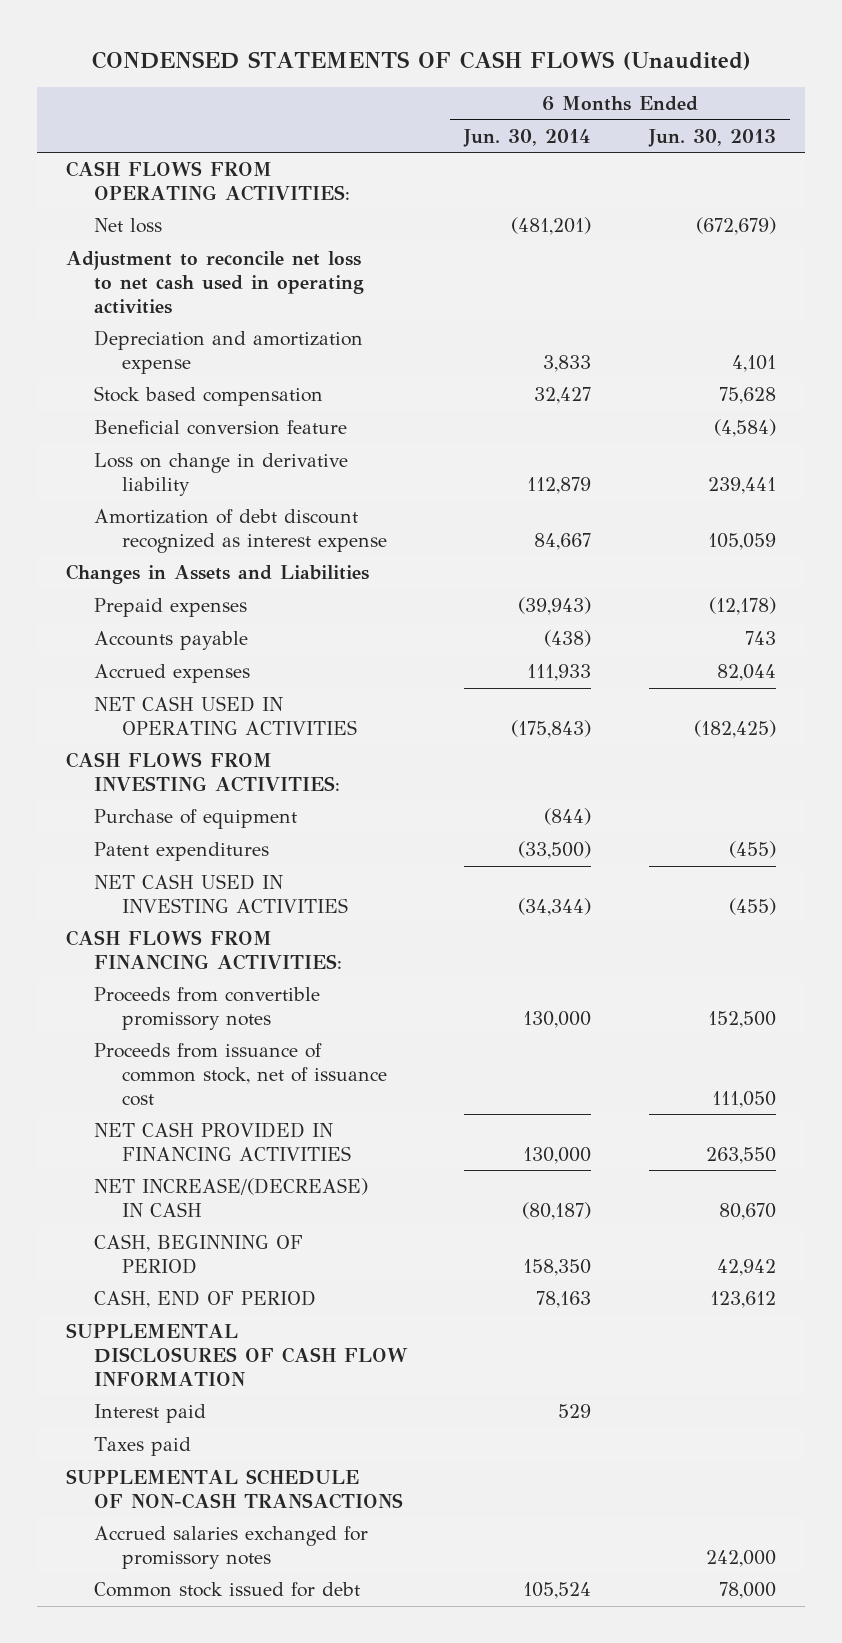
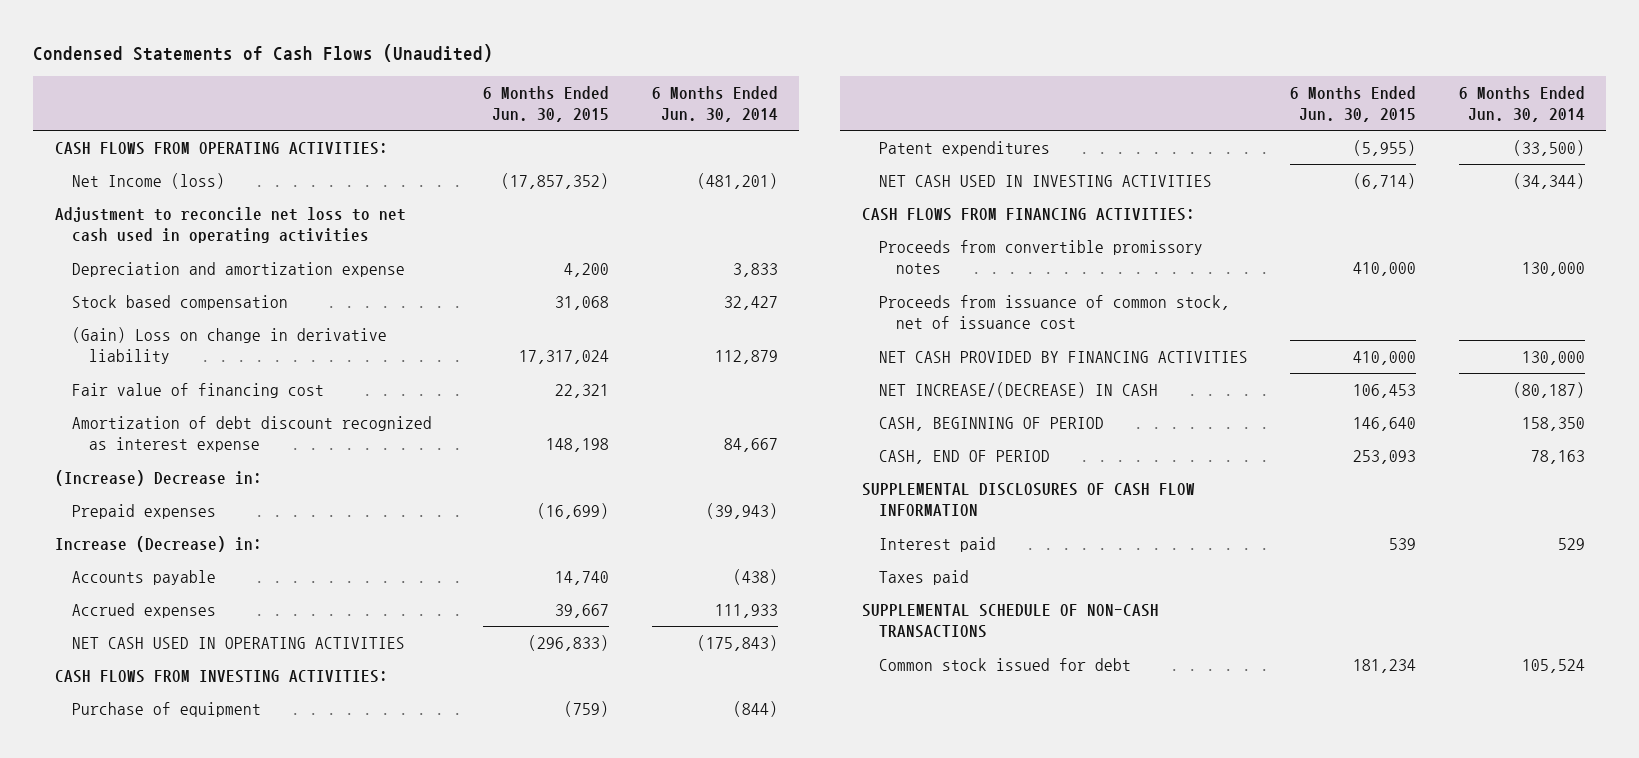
[91,50,751,70] CONDENSED STATEMENTS OF CASH FLOWS (Unaudited) -> [33,44,494,63] Condensed Statements of Cash Flows (Unaudited)
[647,128,776,147] Jun. 30, 2013 -> none
none -> [483,85,610,122] 6 Months Ended Jun. 30, 2015
[94,218,163,234] Net loss -> [71,173,225,190] Net Income (loss)
[94,420,348,436] Beneficial conversion feature -> none
[94,453,349,496] Loss on change in derivative liability -> [71,327,387,365] (Gain) Loss on change in derivative liability
none -> [71,383,324,399] Fair value of financing cost
[65,564,369,585] Changes in Assets and Liabilities -> none
none -> [54,470,262,487] (Increase) Decrease in:
none -> [54,536,262,553] Increase (Decrease) in:
[94,1122,352,1161] NET CASH PROVIDED IN FINANCING ACTIVITIES -> [878,351,1248,364] NET CASH PROVIDED BY FINANCING ACTIVITIES
[94,1526,369,1569] Accrued salaries exchanged for promissory notes -> none

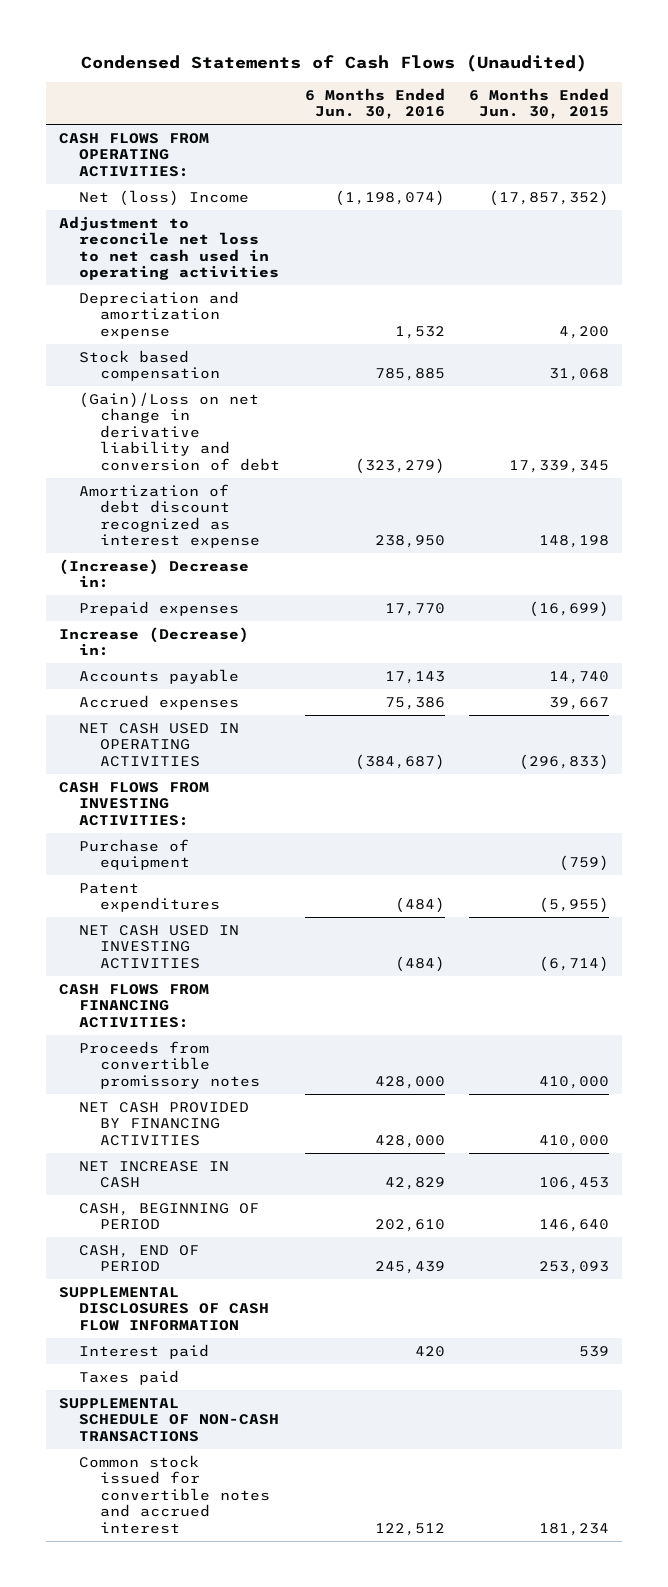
[651,85,778,122] 6 Months Ended Jun. 30, 2014 -> none
none -> [304,87,445,120] 6 Months Ended Jun. 30, 2016
[71,173,225,190] Net Income (loss) -> [79,189,250,206] Net (loss) Income
[71,383,324,399] Fair value of financing cost -> none
[71,327,387,365] (Gain) Loss on change in derivative liability -> [79,391,280,471] (Gain)/Loss on net change in derivative liability and conversion of debt
[519,350,610,365] 17,317,024 -> [509,459,610,473] 17,339,345
[878,295,1230,330] Proceeds from issuance of common stock, net of issuance cost -> none
[878,382,1158,399] NET INCREASE/(DECREASE) IN CASH -> [79,1160,230,1189] NET INCREASE IN CASH
[878,658,1131,672] Common stock issued for debt -> [79,1454,270,1534] Common stock issued for convertible notes and accrued interest

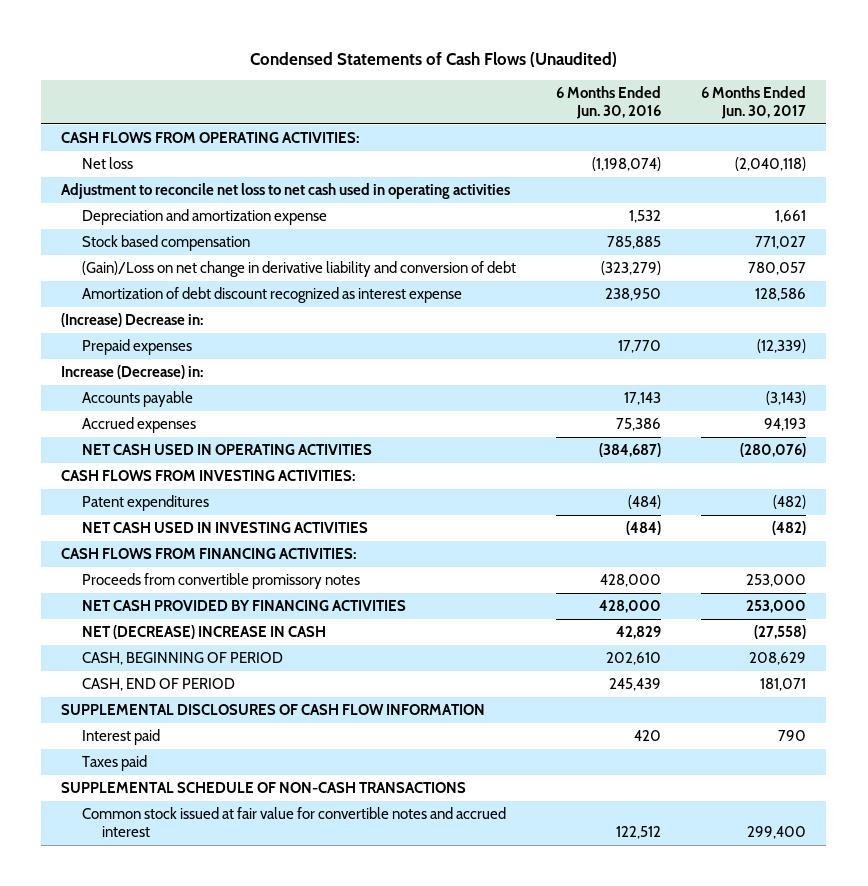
[469,87,610,120] 6 Months Ended Jun. 30, 2015 -> none
none -> [701,85,807,119] 6 Months Ended Jun. 30, 2017
[79,189,250,206] Net (loss) Income -> [81,157,133,170] Net loss
[79,838,190,871] Purchase of equipment -> none
[79,1160,230,1189] NET INCREASE IN CASH -> [81,625,326,640] NET (DECREASE) INCREASE IN CASH
[79,1454,270,1534] Common stock issued for convertible notes and accrued interest -> [81,807,506,838] Common stock issued at fair value for convertible notes and accrued interest

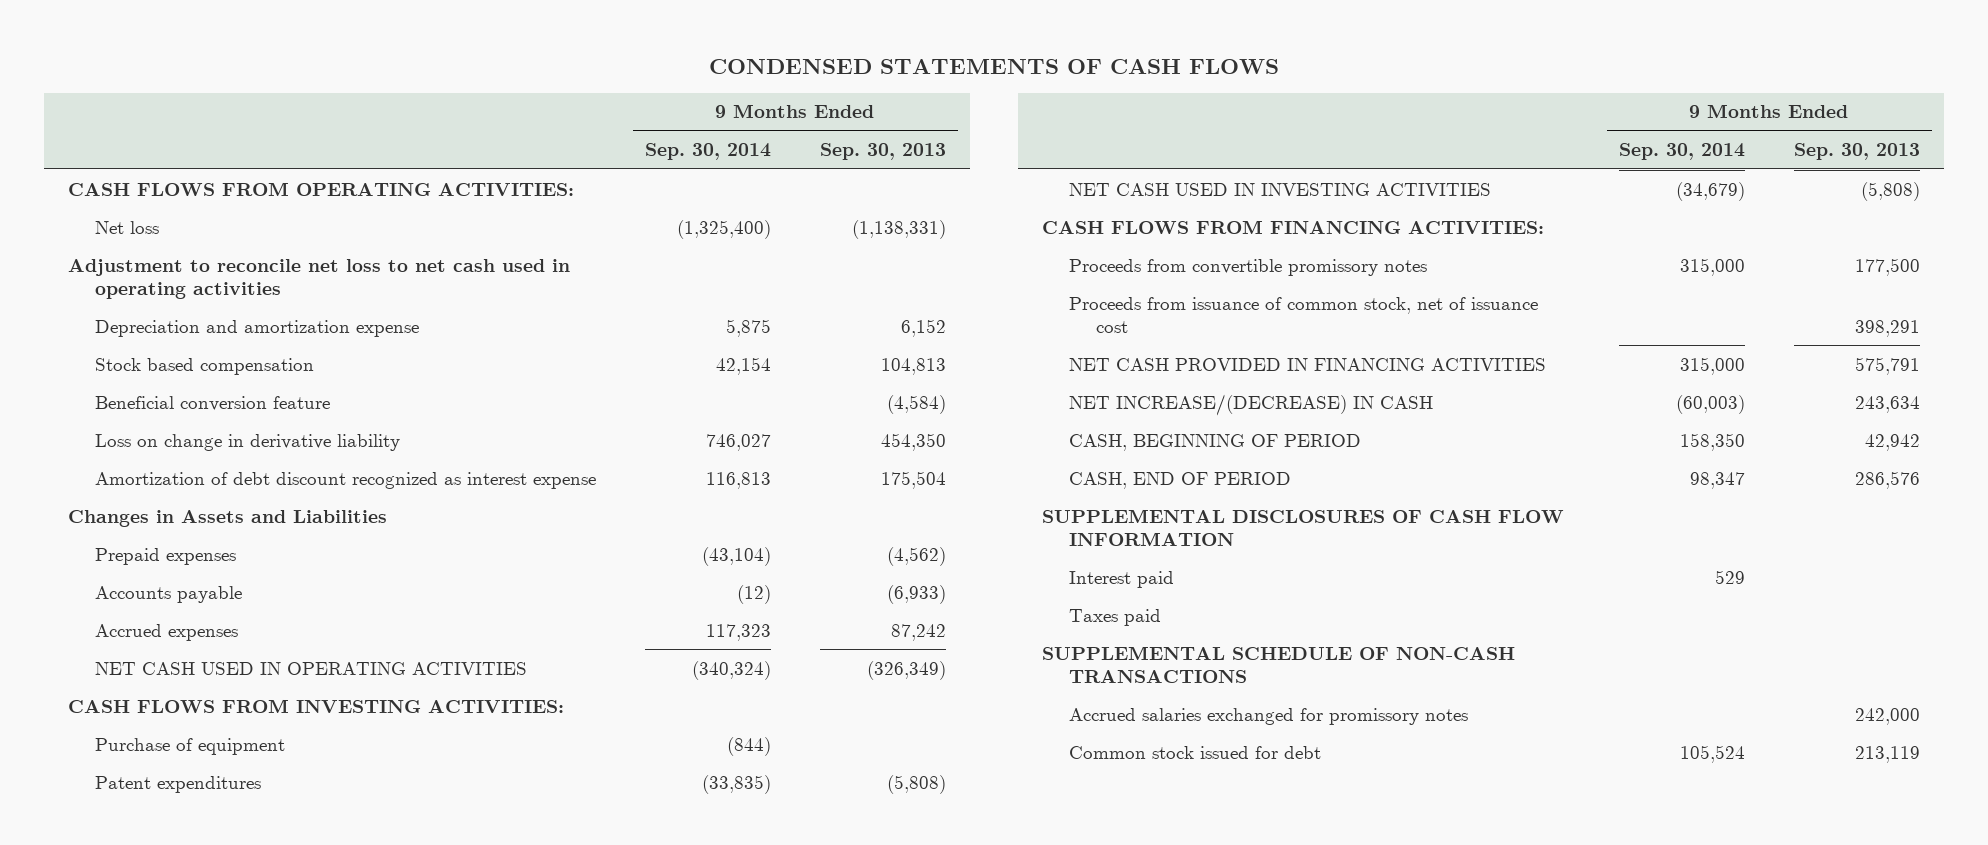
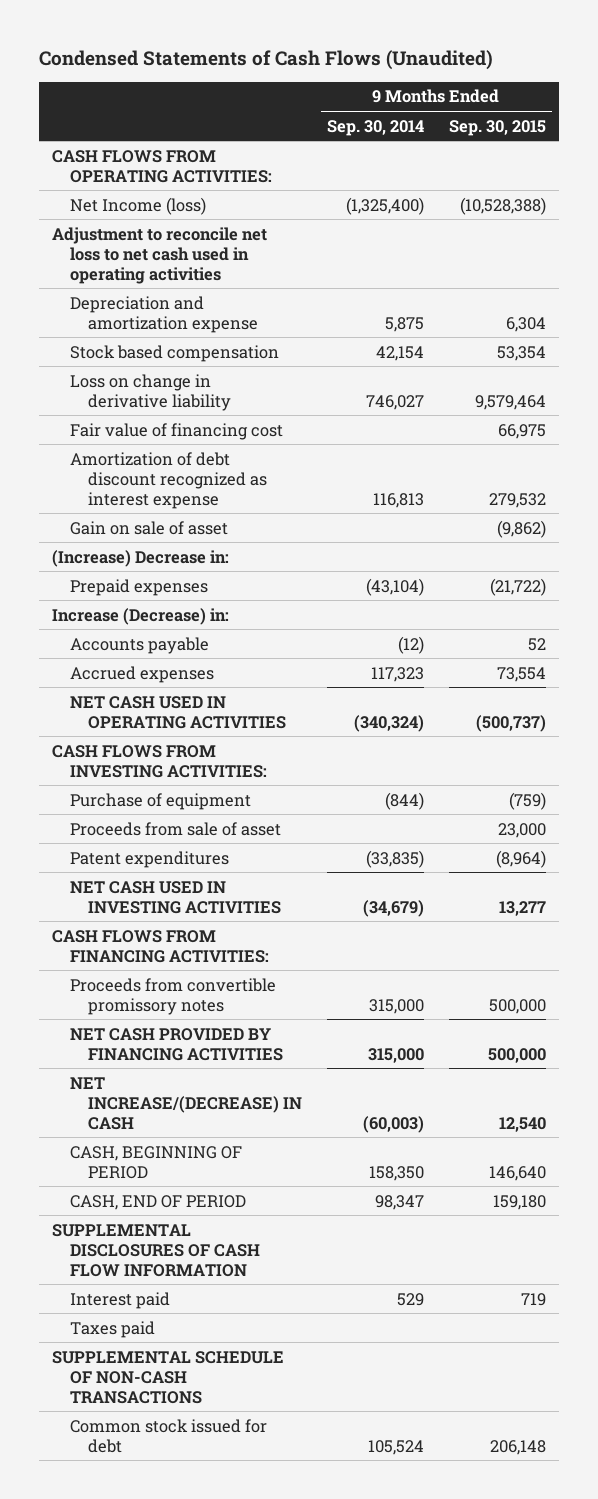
[709,58,1280,74] CONDENSED STATEMENTS OF CASH FLOWS -> [39,50,494,71] Condensed Statements of Cash Flows (Unaudited)
[819,143,946,161] Sep. 30, 2013 -> none
none -> [448,119,546,136] Sep. 30, 2015
[94,220,159,234] Net loss -> [69,196,206,215] Net Income (loss)
[94,395,330,411] Beneficial conversion feature -> none
none -> [69,422,283,440] Fair value of financing cost
[68,509,388,527] Changes in Assets and Liabilities -> none
none -> [69,520,228,535] Gain on sale of asset
none -> [51,549,229,567] (Increase) Decrease in:
none -> [51,607,229,625] Increase (Decrease) in:
none -> [69,821,281,836] Proceeds from sale of asset
[1069,296,1539,333] Proceeds from issuance of common stock, net of issuance cost -> none
[1069,357,1547,371] NET CASH PROVIDED IN FINANCING ACTIVITIES -> [69,1027,283,1061] NET CASH PROVIDED BY FINANCING ACTIVITIES
[1069,707,1469,725] Accrued salaries exchanged for promissory notes -> none

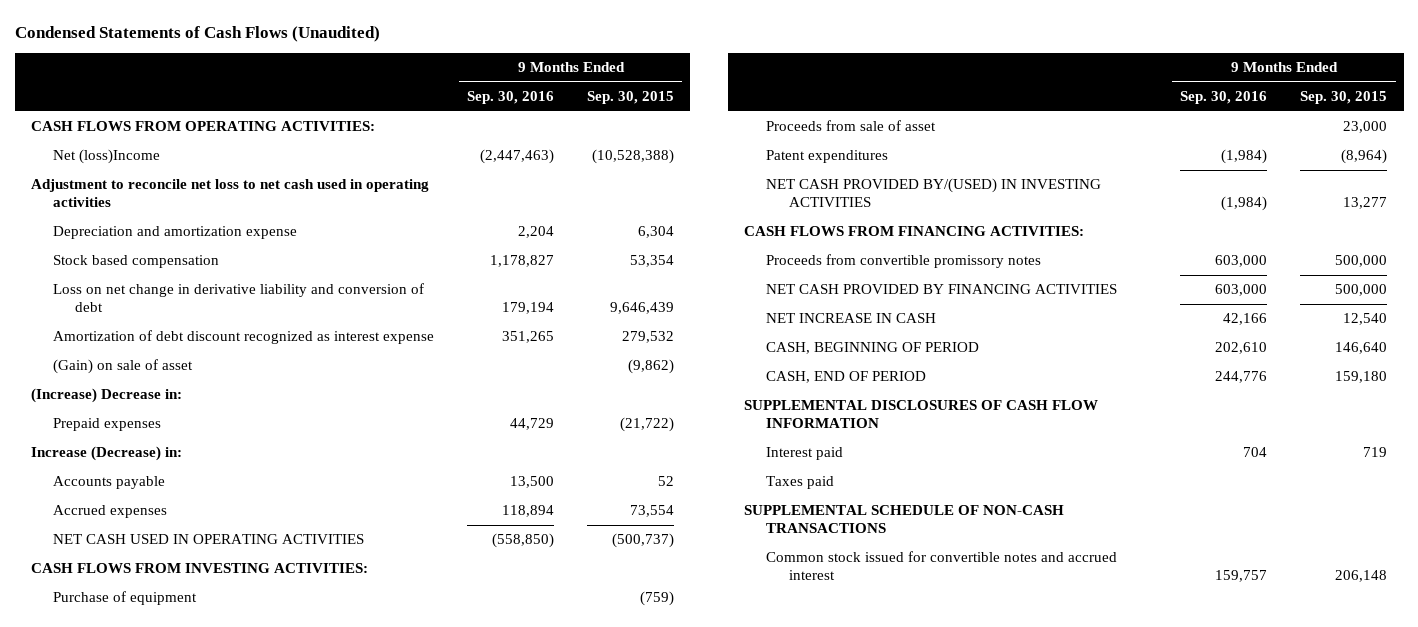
[326,119,424,136] Sep. 30, 2014 -> none
none -> [467,91,555,105] Sep. 30, 2016
[69,196,206,215] Net Income (loss) -> [53,149,161,165] Net (loss)Income
[69,422,283,440] Fair value of financing cost -> none
[69,373,231,411] Loss on change in derivative liability -> [53,283,425,313] Loss on net change in derivative liability and conversion of debt
[474,394,546,410] 9,579,464 -> [610,302,675,315] 9,646,439
[69,520,228,535] Gain on sale of asset -> [53,359,194,375] (Gain) on sale of asset
[69,880,281,914] NET CASH USED IN INVESTING ACTIVITIES -> [766,178,1102,208] NET CASH PROVIDED BY/(USED) IN INVESTING ACTIVITIES
[69,1076,302,1130] NET INCREASE/(DECREASE) IN CASH -> [766,313,937,324] NET INCREASE IN CASH
[69,1418,267,1453] Common stock issued for debt -> [766,551,1118,581] Common stock issued for convertible notes and accrued interest

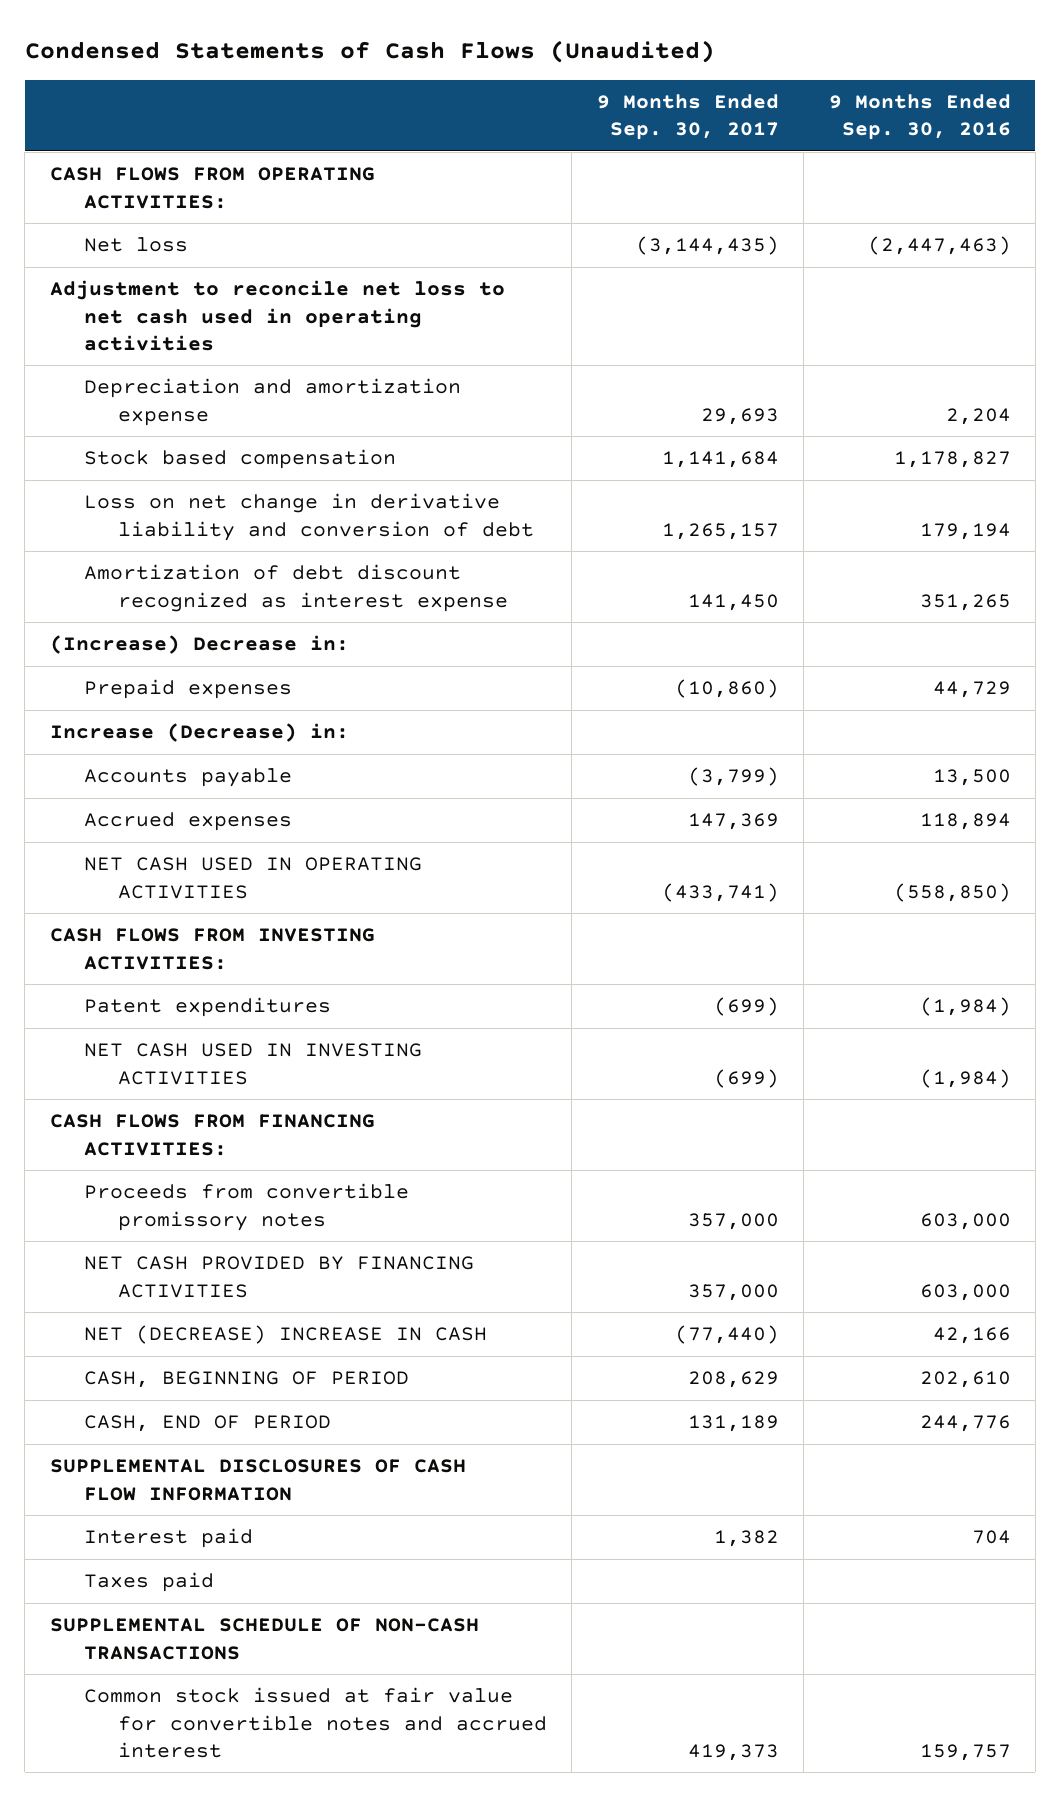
[587,91,675,105] Sep. 30, 2015 -> none
none -> [596,94,779,141] 9 Months Ended Sep. 30, 2017
[53,149,161,165] Net (loss)Income -> [83,237,188,253] Net loss
[53,359,194,375] (Gain) on sale of asset -> none
[53,591,198,606] Purchase of equipment -> none
[766,120,937,132] Proceeds from sale of asset -> none
[766,178,1102,208] NET CASH PROVIDED BY/(USED) IN INVESTING ACTIVITIES -> [83,1043,422,1085] NET CASH USED IN INVESTING ACTIVITIES
[766,313,937,324] NET INCREASE IN CASH -> [83,1325,487,1345] NET (DECREASE) INCREASE IN CASH
[766,551,1118,581] Common stock issued for convertible notes and accrued interest -> [83,1687,547,1758] Common stock issued at fair value for convertible notes and accrued interest

